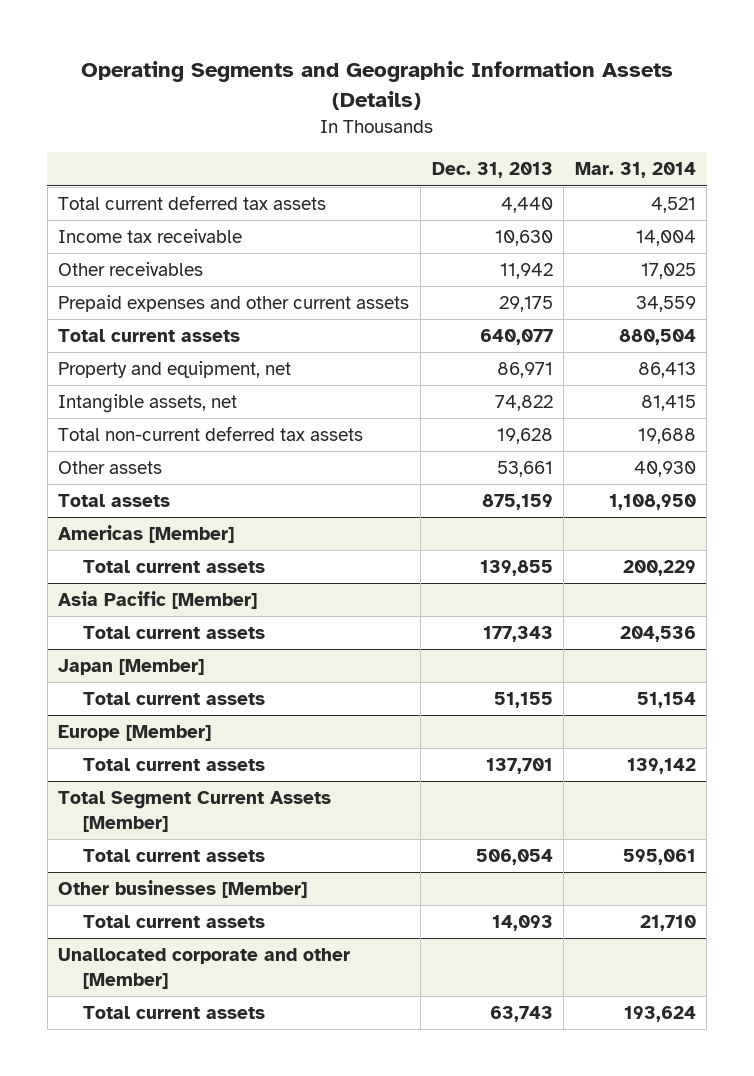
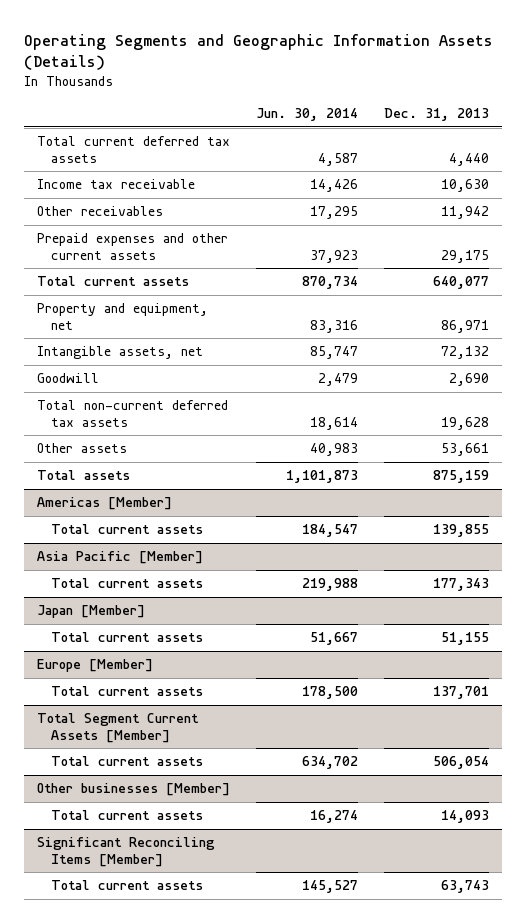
[574,162,696,179] Mar. 31, 2014 -> none
none -> [255,108,358,122] Jun. 30, 2014
[494,395,553,412] 74,822 -> [441,346,490,360] 72,132
none -> [36,373,99,384] Goodwill
[58,948,351,989] Unallocated corporate and other [Member] -> none
none -> [36,837,215,868] Significant Reconciling Items [Member]

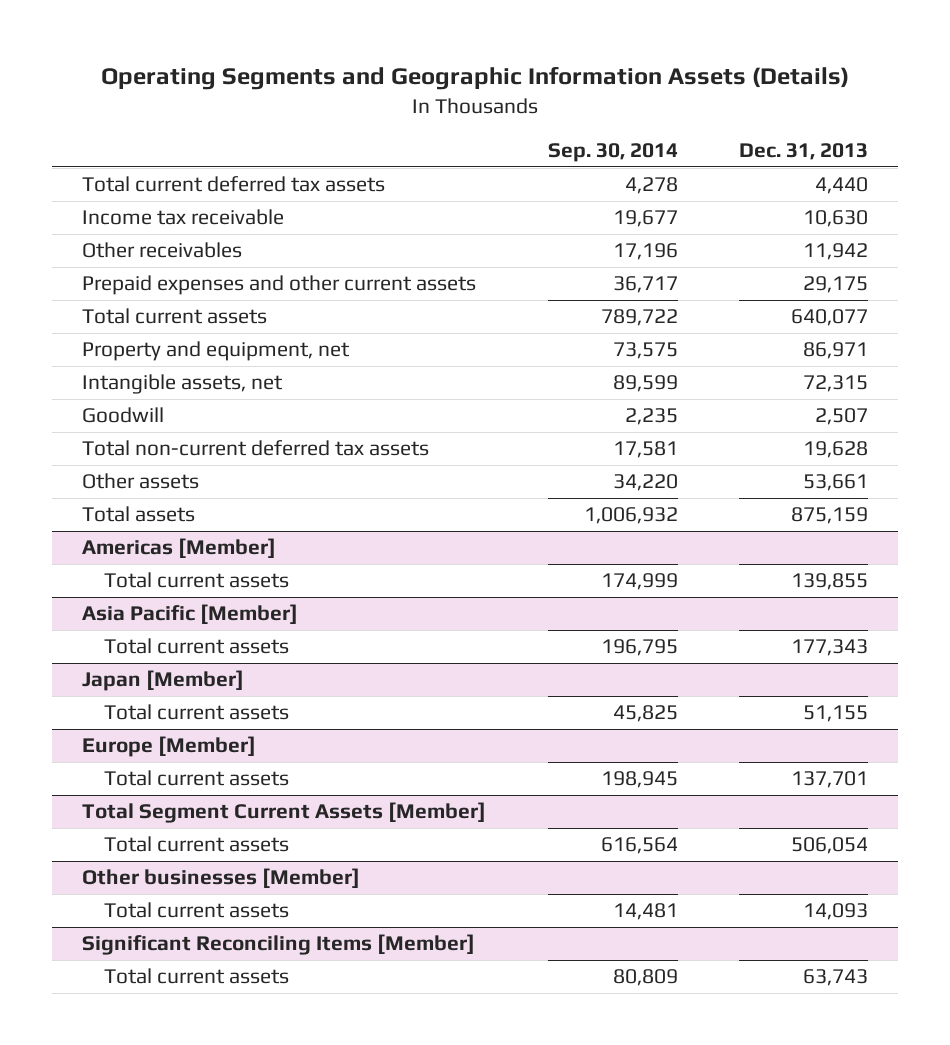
[255,108,358,122] Jun. 30, 2014 -> none
none -> [547,142,678,162] Sep. 30, 2014
[441,346,490,360] 72,132 -> [802,375,868,393] 72,315
[449,373,490,387] 2,690 -> [814,408,868,426] 2,507

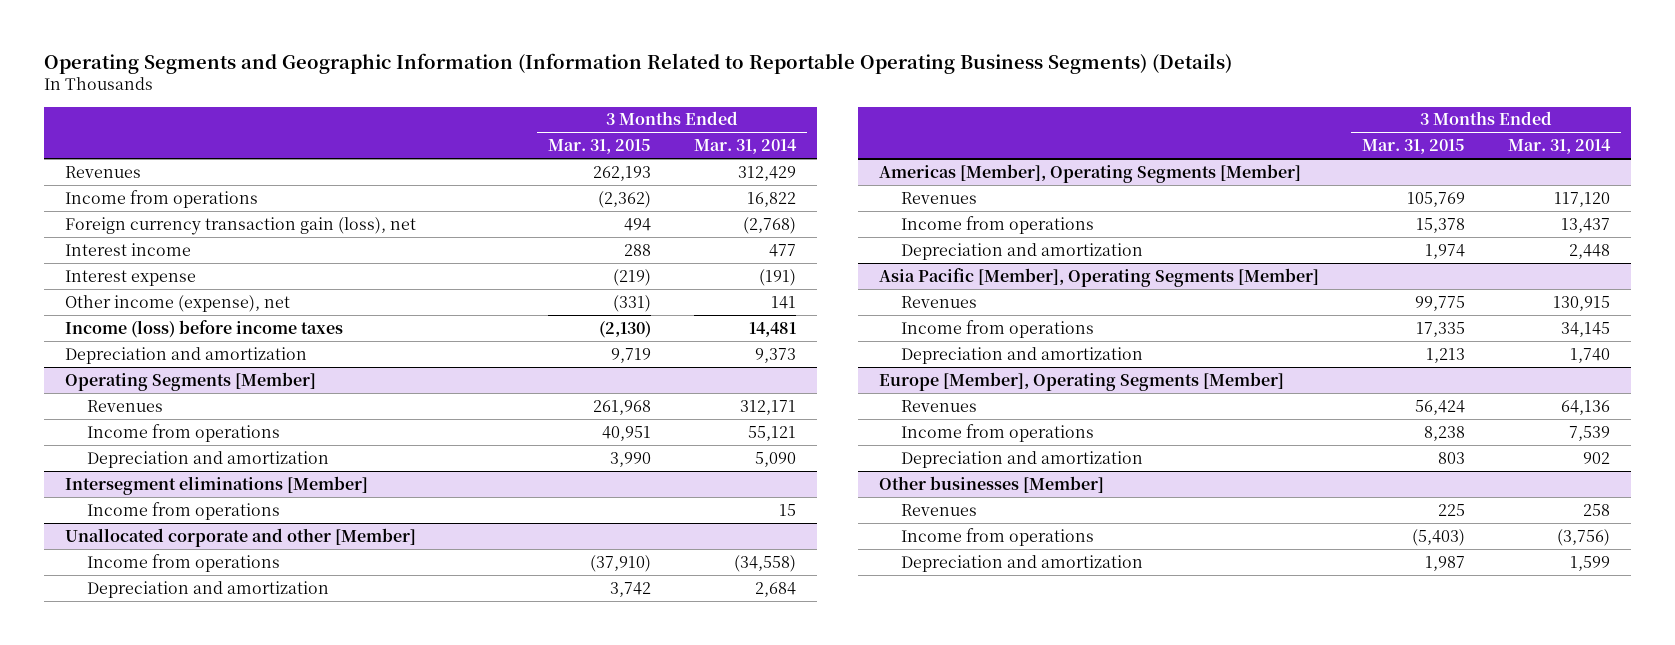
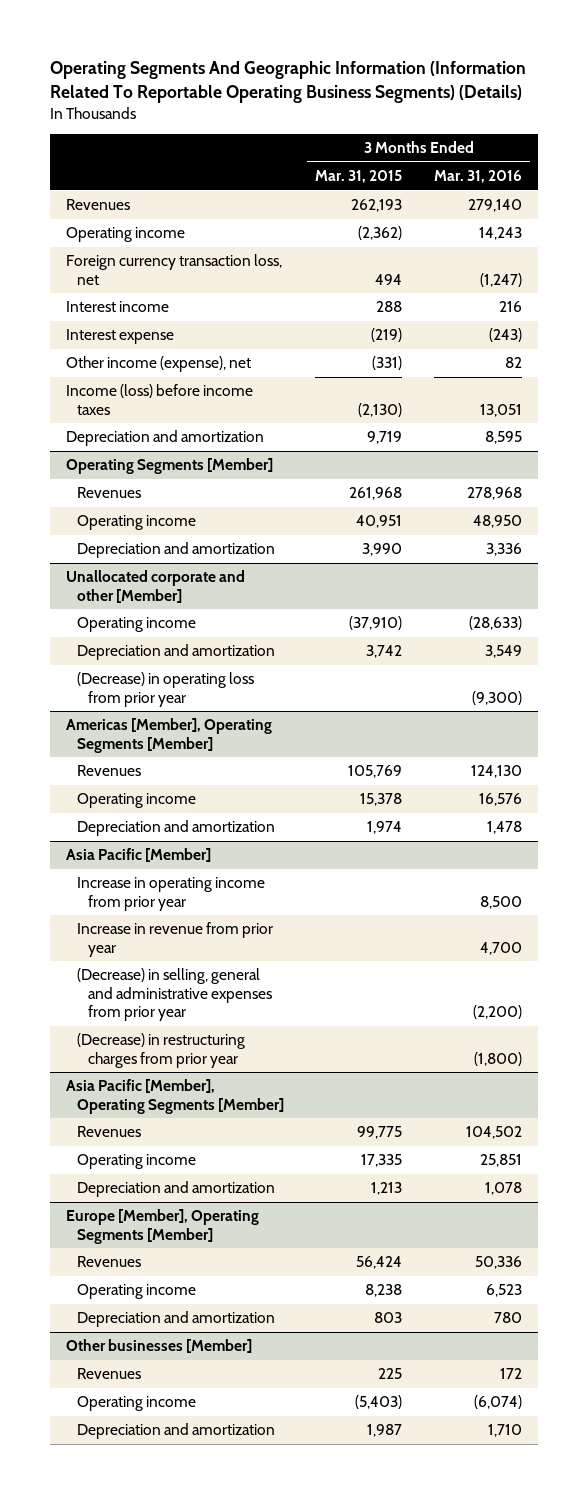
[43,52,1232,74] Operating Segments and Geographic Information (Information Related to Reportable Operating Business Segments) (Details) -> [50,60,527,103] Operating Segments And Geographic Information (Information Related To Reportable Operating Business Segments) (Details)
[693,139,797,155] Mar. 31, 2014 -> none
none -> [433,170,522,184] Mar. 31, 2016
[65,189,259,208] Income from operations -> [65,227,185,243] Operating income
[65,216,417,235] Foreign currency transaction gain (loss), net -> [65,254,282,285] Foreign currency transaction loss, net
[86,423,280,442] Income from operations -> [76,515,196,531] Operating income
[65,475,369,495] Intersegment eliminations [Member] -> none
[86,501,280,520] Income from operations -> none
[86,553,280,572] Income from operations -> [76,617,196,633] Operating income
none -> [76,672,254,707] (Decrease) in operating loss from prior year
[900,215,1094,234] Income from operations -> [76,793,196,809] Operating income
none -> [65,848,211,863] Asia Pacific [Member]
none -> [76,877,265,911] Increase in operating income from prior year
none -> [76,922,273,957] Increase in revenue from prior year
none -> [76,968,272,1022] (Decrease) in selling, general and administrative expenses from prior year
none -> [76,1033,245,1068] (Decrease) in restructuring charges from prior year
[900,319,1094,338] Income from operations -> [76,1154,196,1170] Operating income
[900,423,1094,442] Income from operations -> [76,1284,196,1300] Operating income
[900,527,1094,546] Income from operations -> [76,1396,196,1412] Operating income

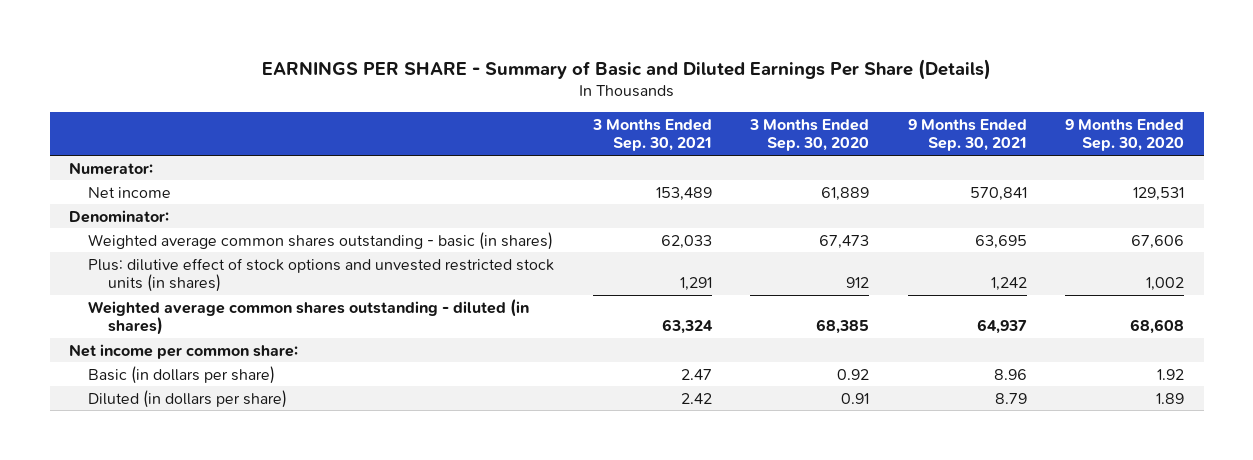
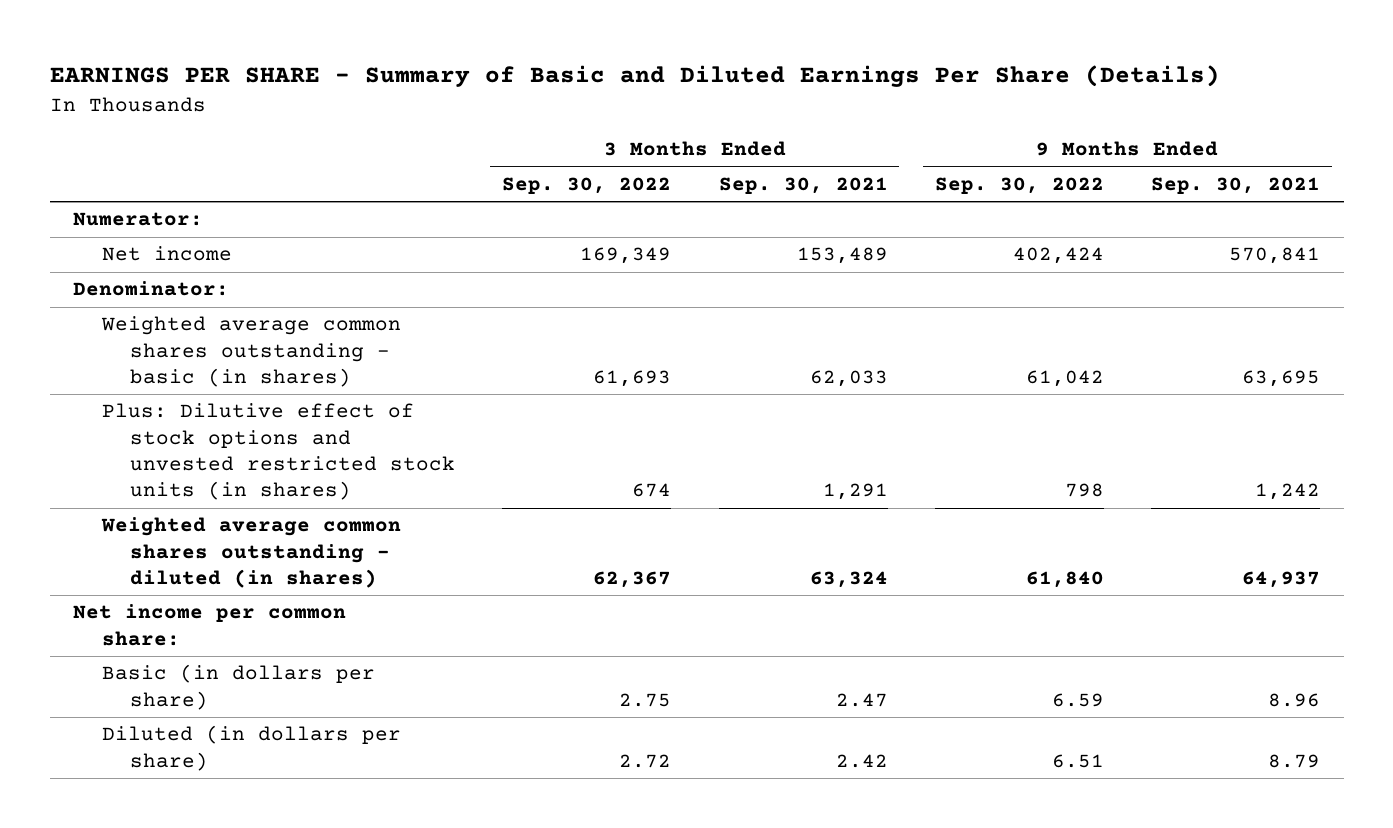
[749,118,870,152] 3 Months Ended Sep. 30, 2020 -> none
[1065,118,1185,152] 9 Months Ended Sep. 30, 2020 -> none
none -> [502,176,672,194] Sep. 30, 2022
none -> [934,176,1104,194] Sep. 30, 2022
[88,257,555,293] Plus: dilutive effect of stock options and unvested restricted stock units (in shares) -> [101,403,456,501] Plus: Dilutive effect of stock options and unvested restricted stock units (in shares)

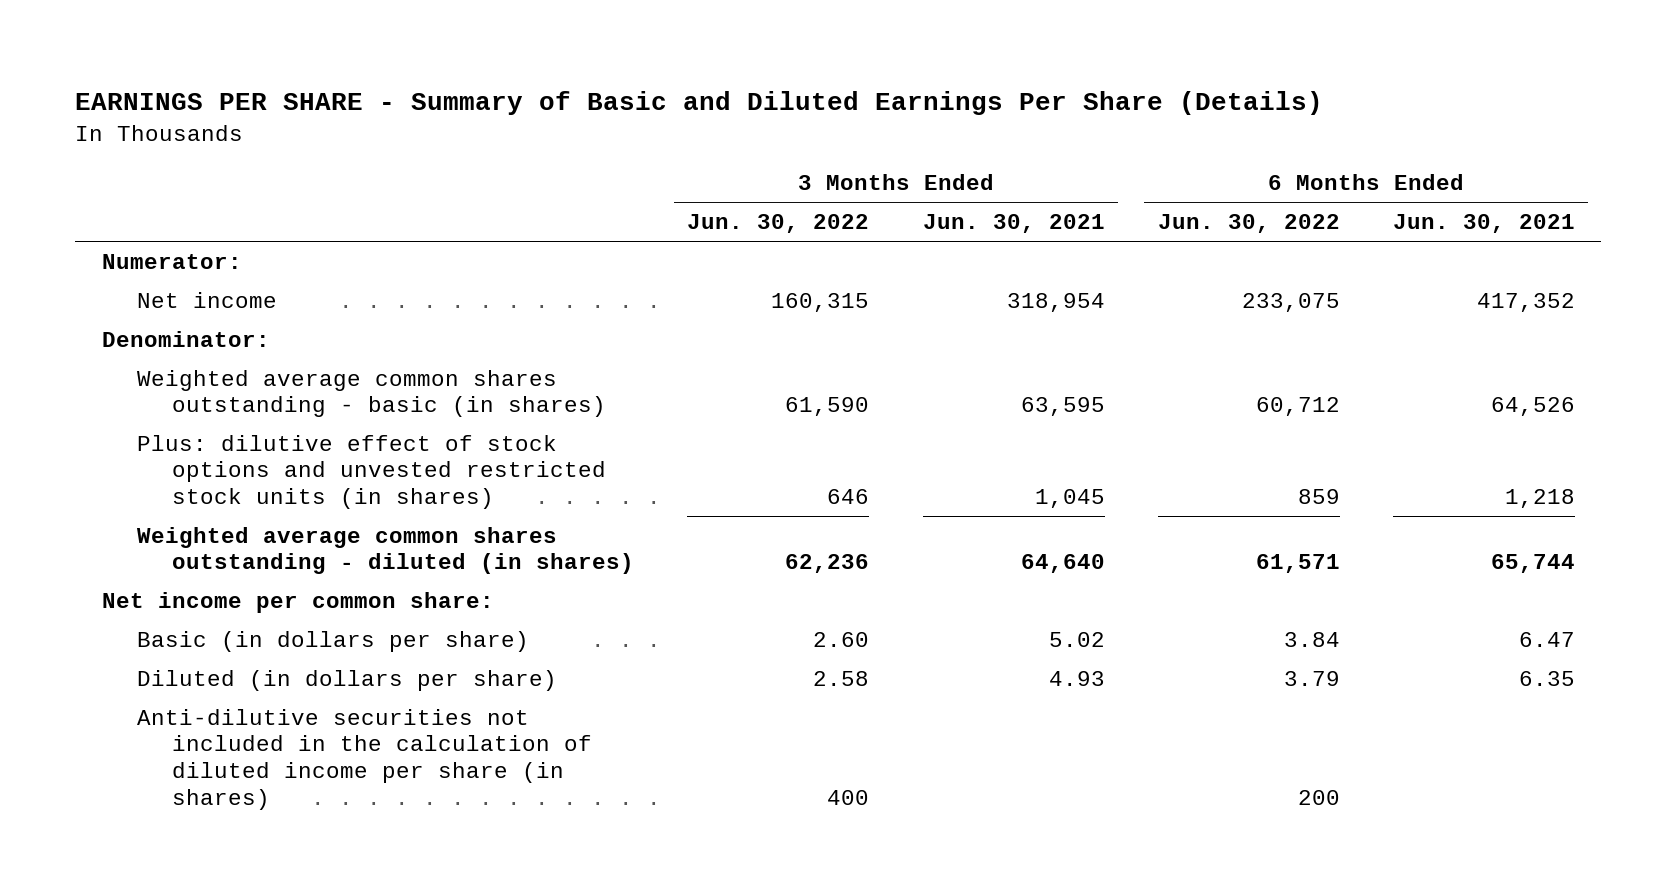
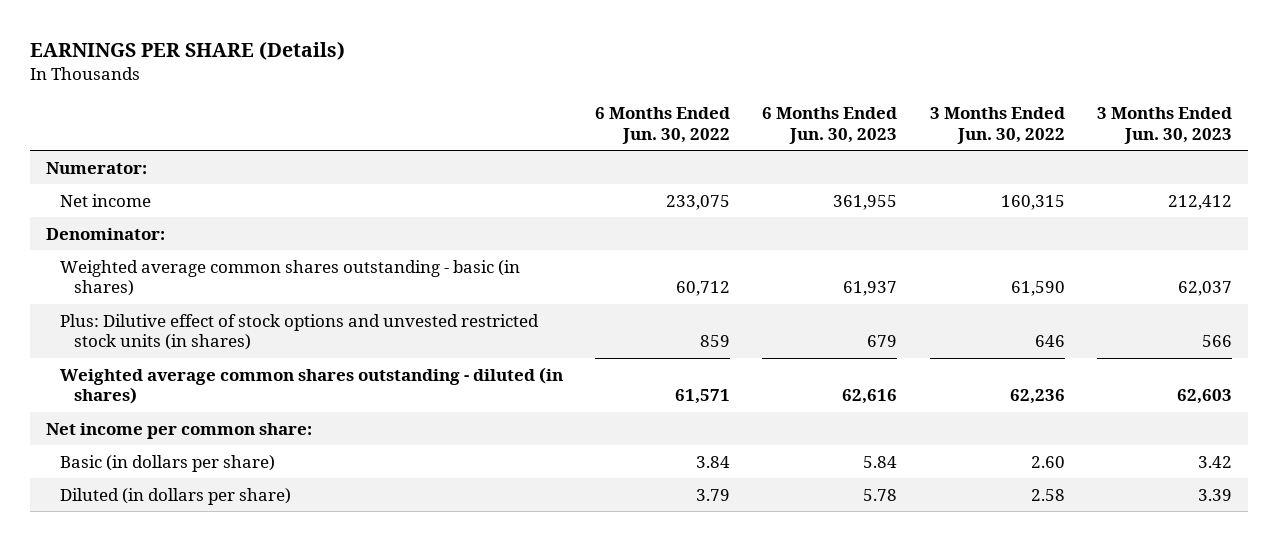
[75,91,1324,116] EARNINGS PER SHARE - Summary of Basic and Diluted Earnings Per Share (Details) -> [30,40,346,60] EARNINGS PER SHARE (Details)
[922,214,1105,234] Jun. 30, 2021 -> none
[1392,214,1575,234] Jun. 30, 2021 -> none
none -> [762,107,898,144] 6 Months Ended Jun. 30, 2023
none -> [1096,107,1232,144] 3 Months Ended Jun. 30, 2023
[137,434,607,510] Plus: dilutive effect of stock options and unvested restricted stock units (in shares) -> [60,313,540,351] Plus: Dilutive effect of stock options and unvested restricted stock units (in shares)
[137,708,593,810] Anti-dilutive securities not included in the calculation of diluted income per share (in shares) -> none

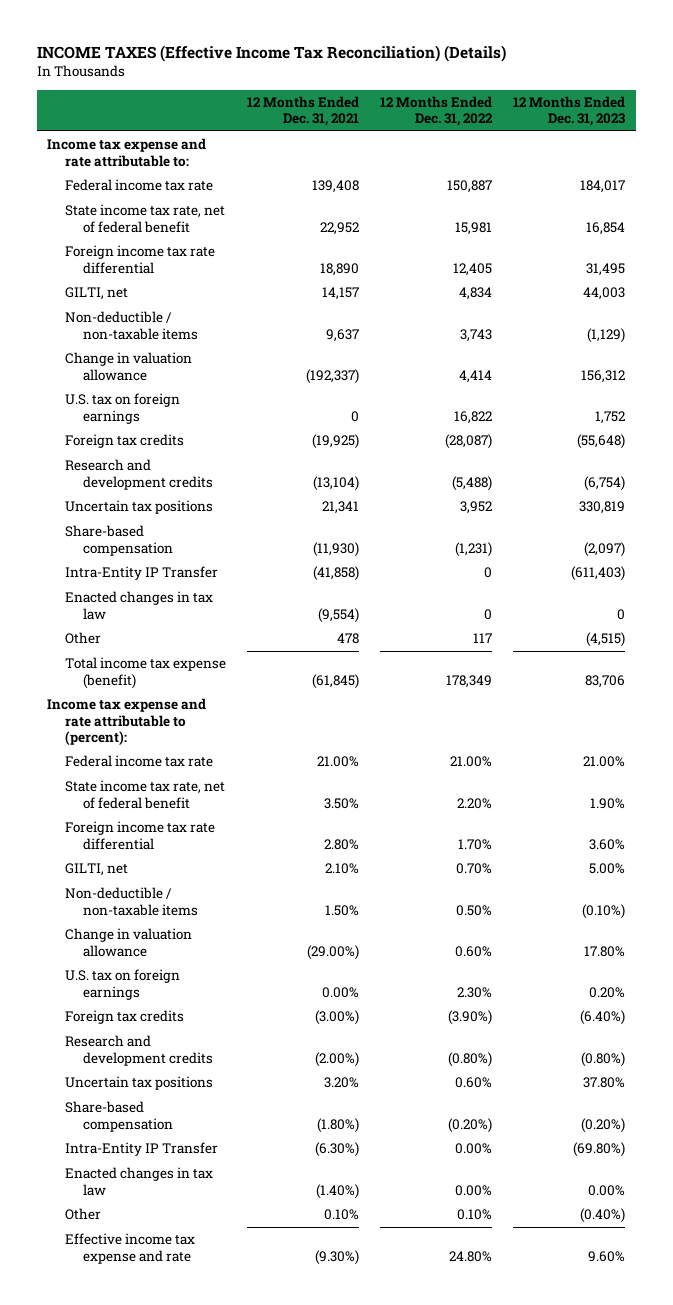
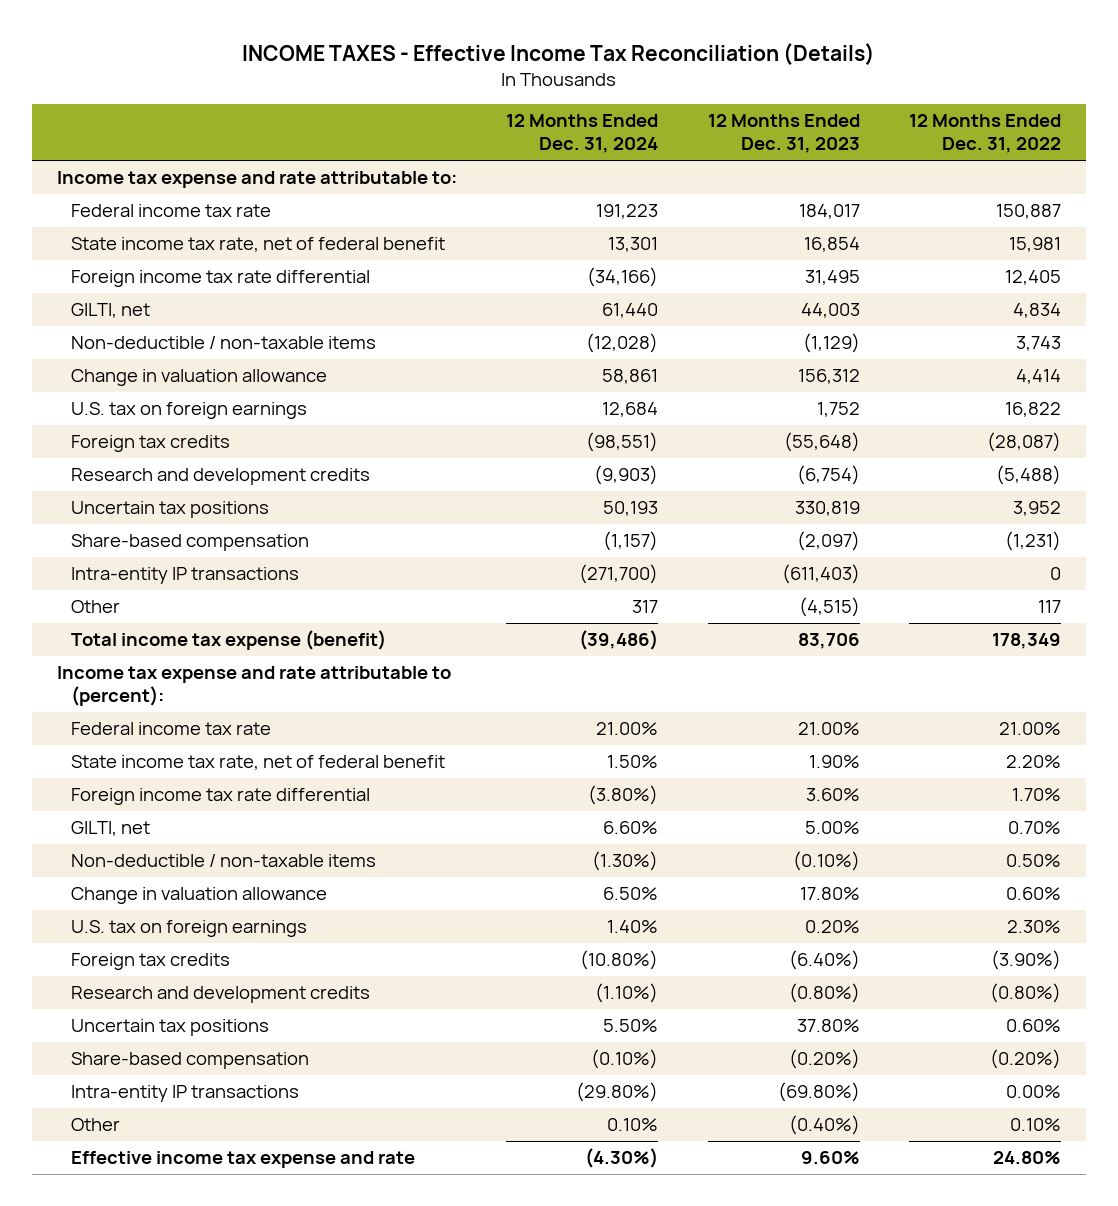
[36,44,506,62] INCOME TAXES (Effective Income Tax Reconciliation) (Details) -> [241,42,875,65] INCOME TAXES - Effective Income Tax Reconciliation (Details)
[247,96,360,127] 12 Months Ended Dec. 31, 2021 -> none
none -> [506,114,659,154] 12 Months Ended Dec. 31, 2024
[65,591,214,620] Enacted changes in tax law -> none
[65,566,219,581] Intra-Entity IP Transfer -> [70,567,299,585] Intra-entity IP transactions
[65,1167,214,1196] Enacted changes in tax law -> none
[65,1142,219,1157] Intra-Entity IP Transfer -> [70,1085,299,1103] Intra-entity IP transactions

